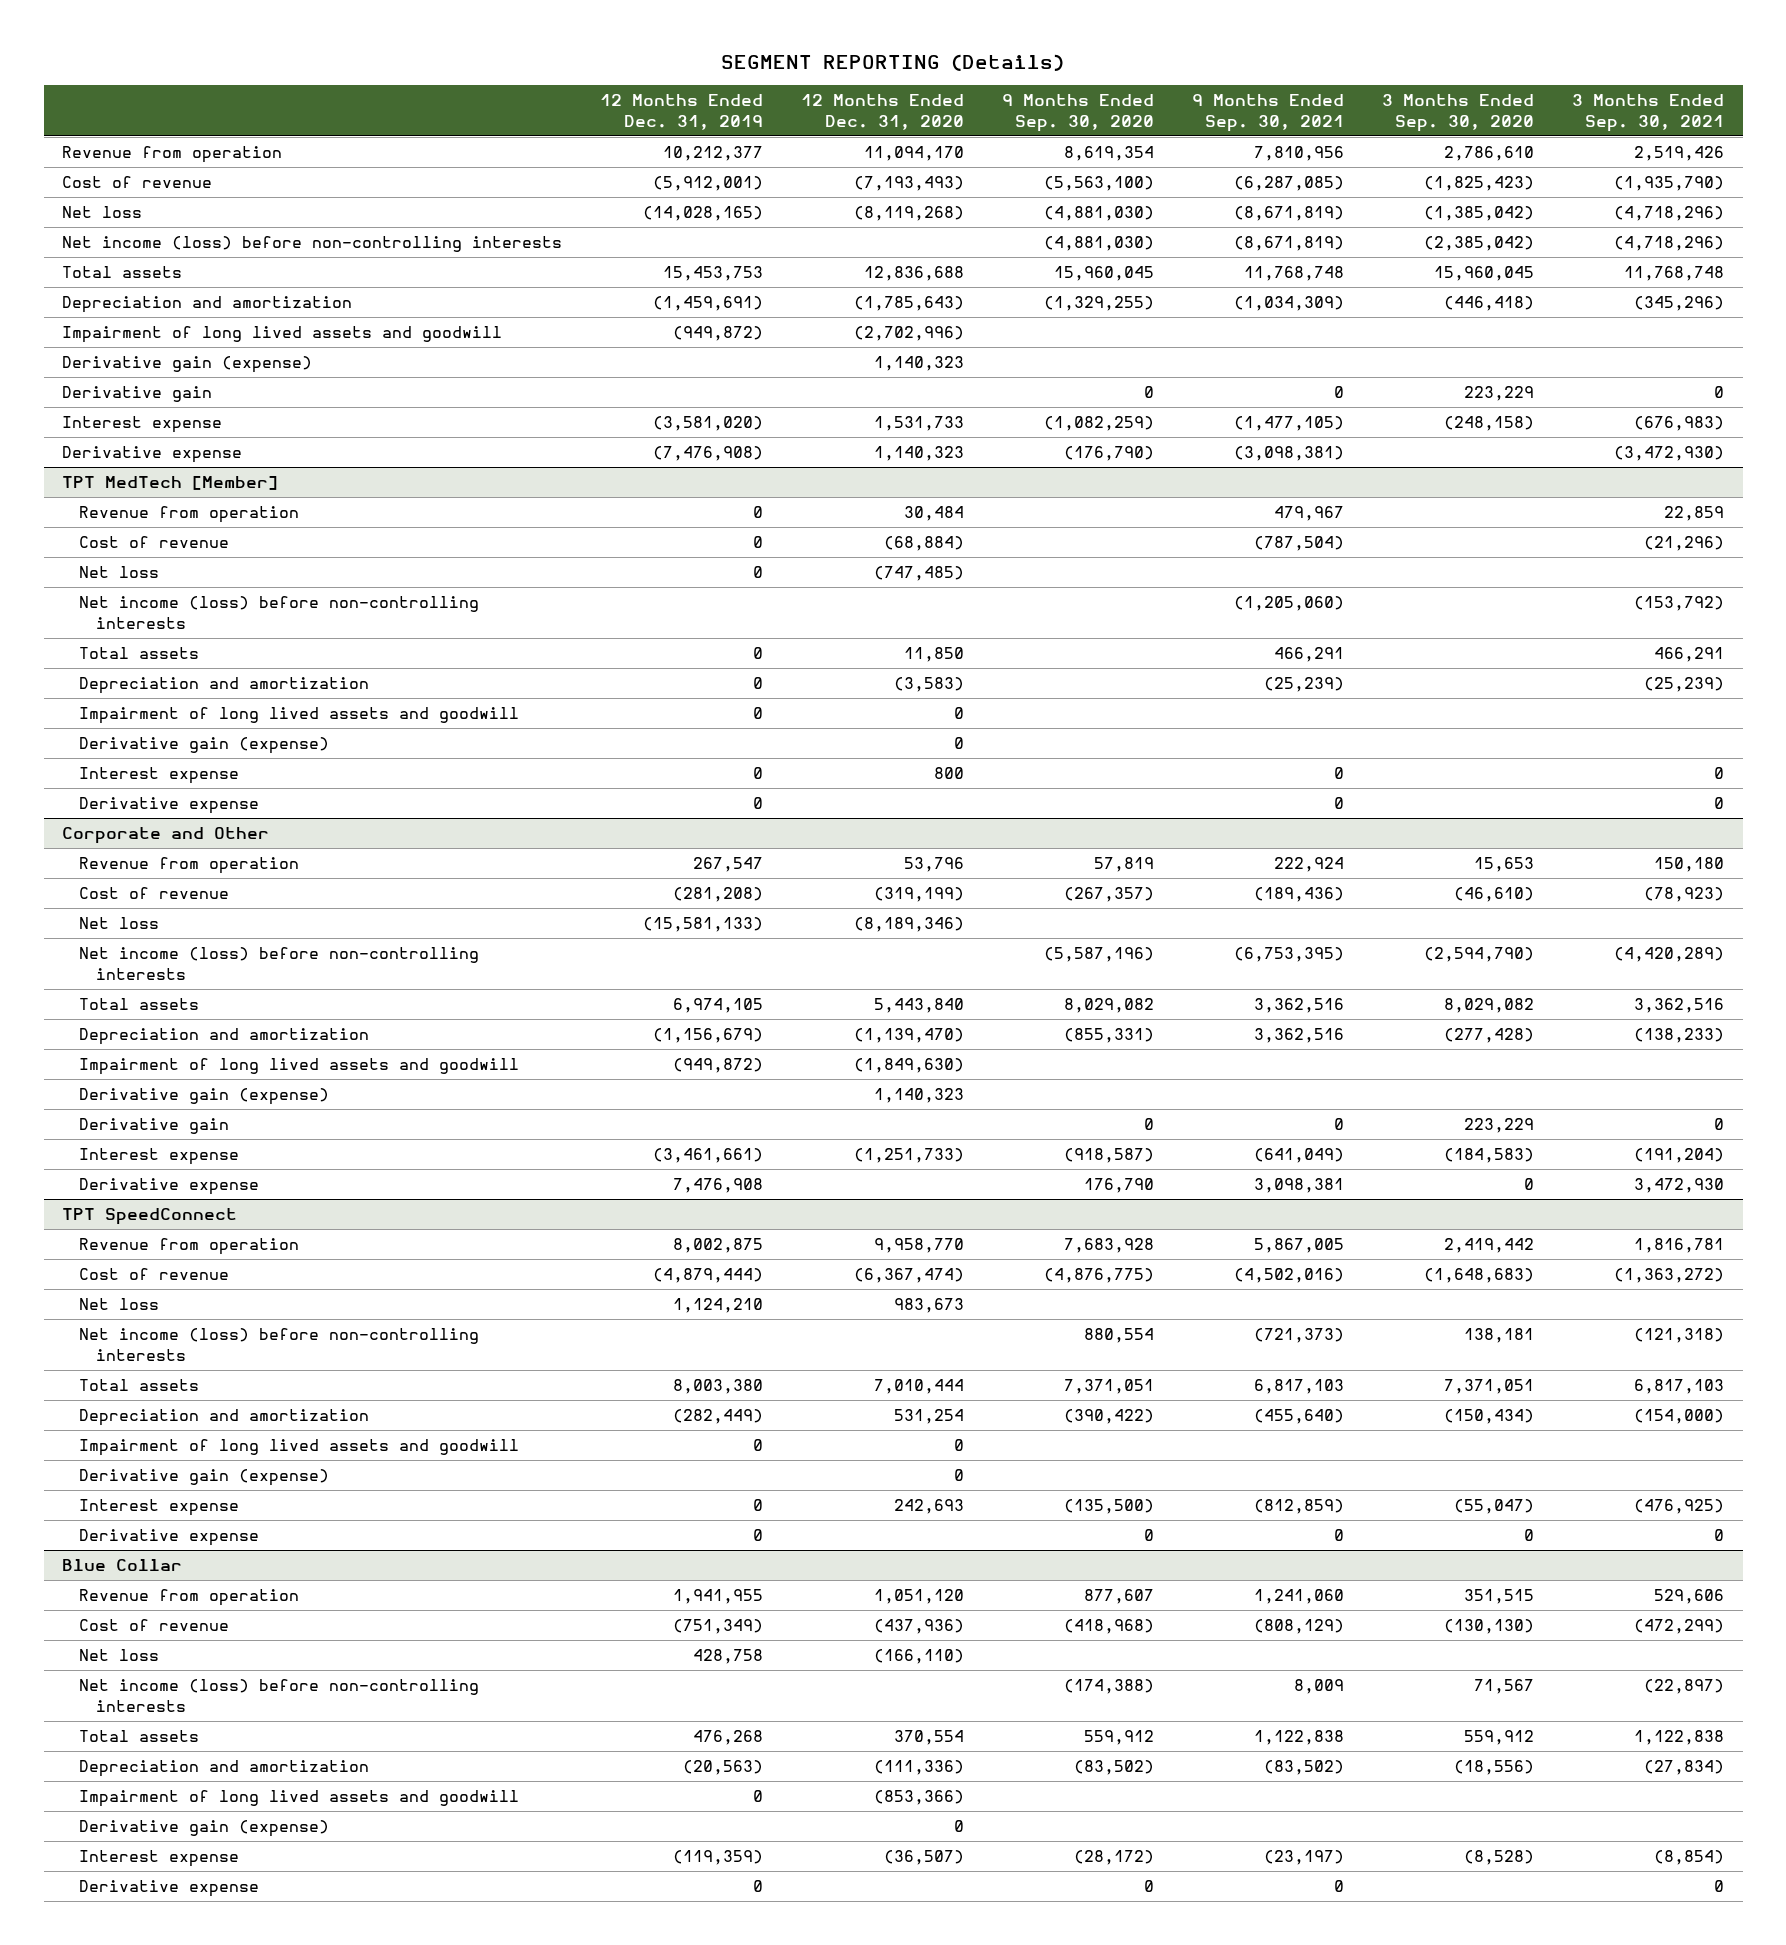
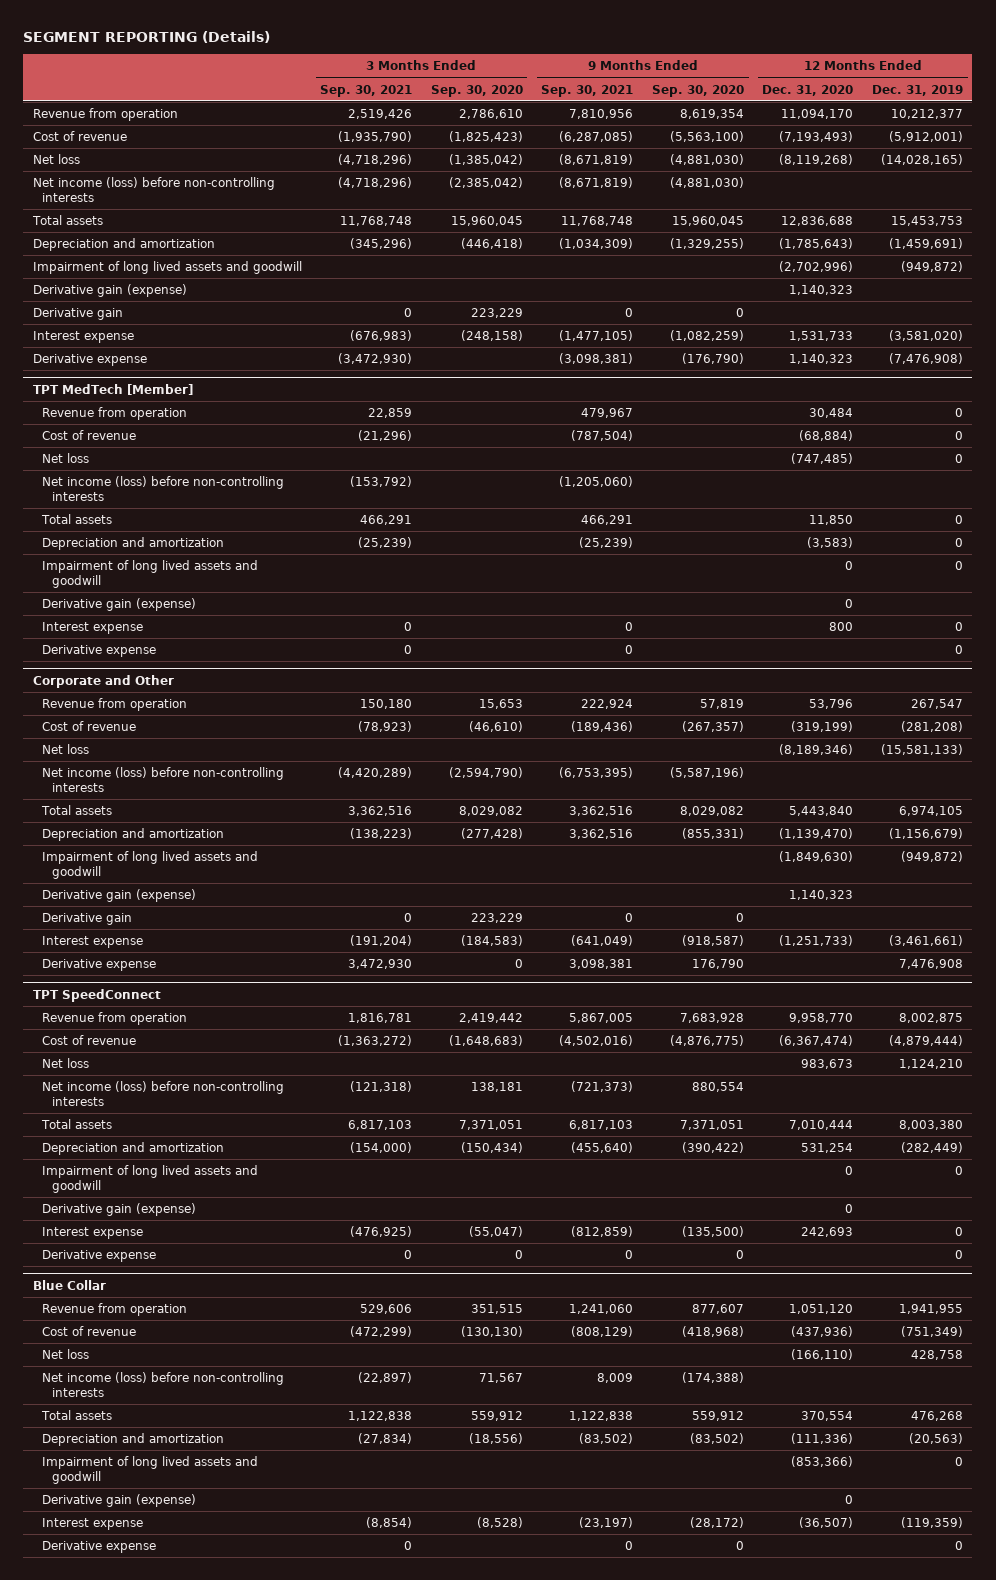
[1633,1028,1724,1044] (138,233) -> [350,828,413,840] (138,223)

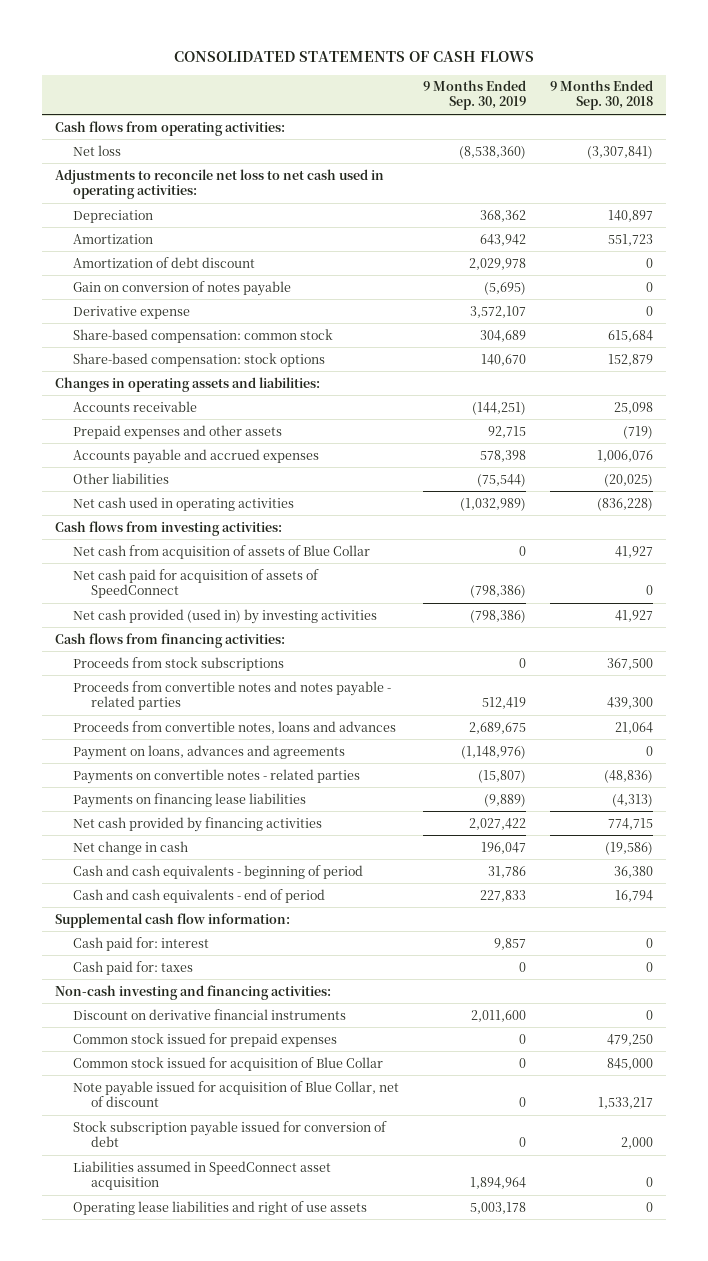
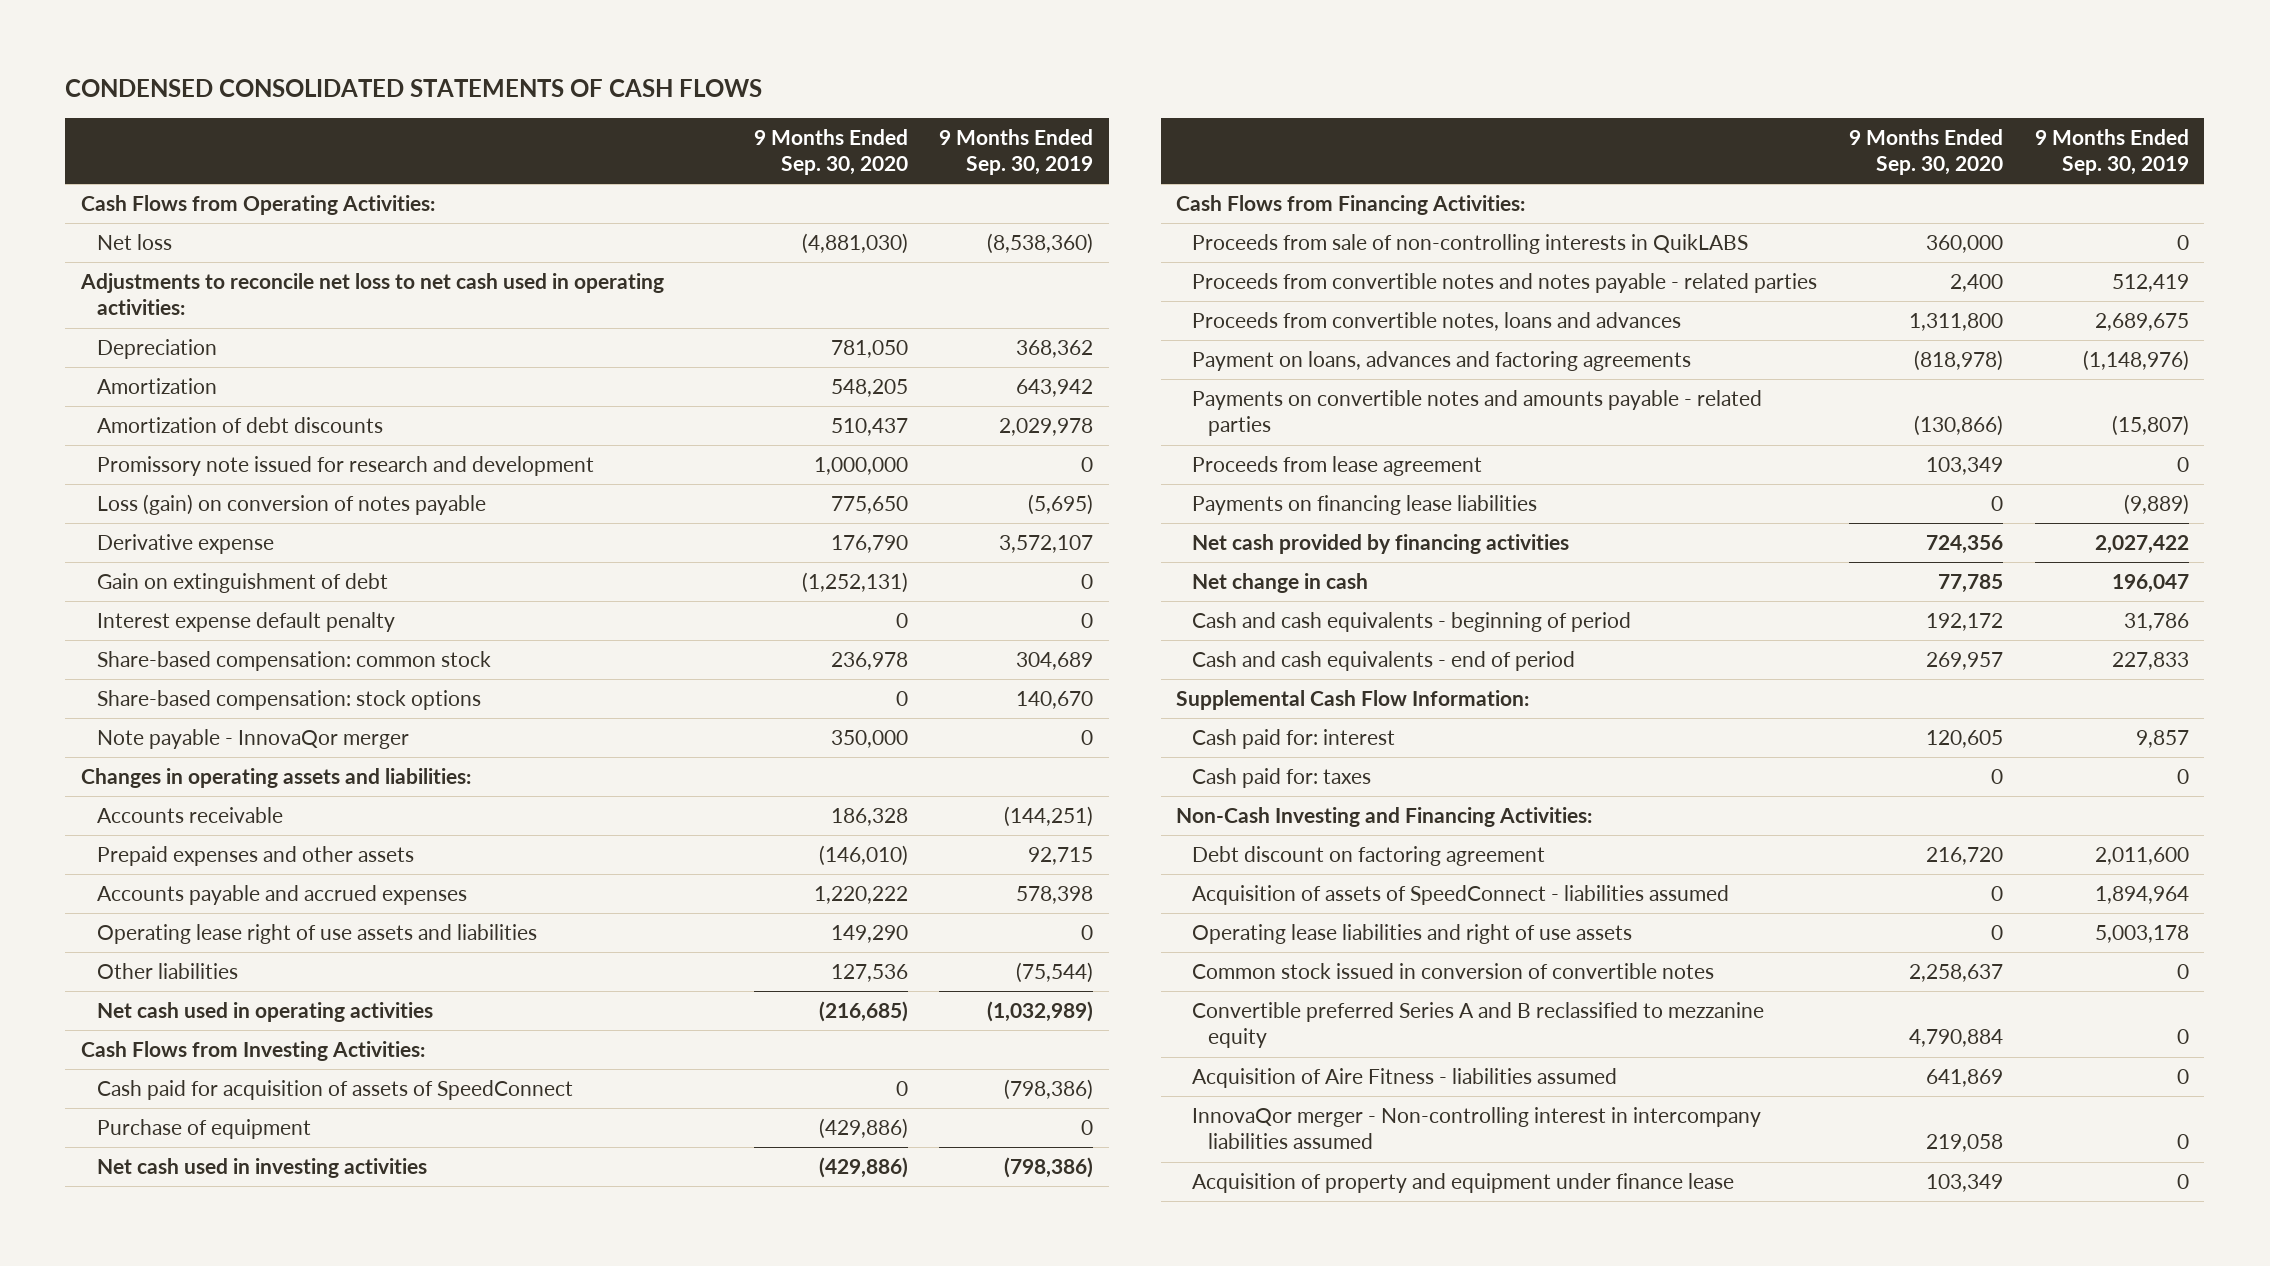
[174,50,535,62] CONSOLIDATED STATEMENTS OF CASH FLOWS -> [65,79,763,98] CONDENSED CONSOLIDATED STATEMENTS OF CASH FLOWS
[550,80,654,111] 9 Months Ended Sep. 30, 2018 -> none
none -> [753,128,908,176] 9 Months Ended Sep. 30, 2020
[54,120,285,136] Cash flows from operating activities: -> [81,194,436,215] Cash Flows from Operating Activities:
[72,256,255,268] Amortization of debt discount -> [96,416,383,433] Amortization of debt discounts
none -> [96,455,594,476] Promissory note issued for research and development
[72,280,291,296] Gain on conversion of notes payable -> [96,493,486,515] Loss (gain) on conversion of notes payable
none -> [96,572,388,593] Gain on extinguishment of debt
none -> [96,611,395,632] Interest expense default penalty
none -> [96,728,409,749] Note payable - InnovaQor merger
none -> [96,923,537,944] Operating lease right of use assets and liabilities
[72,544,370,559] Net cash from acquisition of assets of Blue Collar -> none
[72,656,284,671] Proceeds from stock subscriptions -> none
[54,520,282,536] Cash flows from investing activities: -> [81,1040,426,1061] Cash Flows from Investing Activities:
[72,568,319,598] Net cash paid for acquisition of assets of SpeedConnect -> [96,1079,573,1100] Cash paid for acquisition of assets of SpeedConnect
none -> [96,1118,311,1139] Purchase of equipment
[72,608,377,624] Net cash provided (used in) by investing activities -> [96,1157,427,1178] Net cash used in investing activities
[54,632,285,648] Cash flows from financing activities: -> [1176,194,1526,215] Cash Flows from Financing Activities:
none -> [1192,233,1749,254] Proceeds from sale of non-controlling interests in QuikLABS
[72,744,345,760] Payment on loans, advances and agreements -> [1192,350,1692,371] Payment on loans, advances and factoring agreements
[72,768,360,784] Payments on convertible notes - related parties -> [1192,389,1763,437] Payments on convertible notes and amounts payable - related parties
none -> [1192,455,1483,476] Proceeds from lease agreement
[54,912,290,928] Supplemental cash flow information: -> [1176,689,1530,710] Supplemental Cash Flow Information:
[72,1032,337,1047] Common stock issued for prepaid expenses -> none
[72,1056,383,1071] Common stock issued for acquisition of Blue Collar -> none
[72,1080,399,1107] Note payable issued for acquisition of Blue Collar, net of discount -> none
[72,1120,387,1147] Stock subscription payable issued for conversion of debt -> none
[54,984,331,1000] Non-cash investing and financing activities: -> [1176,806,1593,827] Non-Cash Investing and Financing Activities:
[72,1008,346,1020] Discount on derivative financial instruments -> [1192,845,1546,866] Debt discount on factoring agreement
[72,1160,331,1190] Liabilities assumed in SpeedConnect asset acquisition -> [1192,884,1730,905] Acquisition of assets of SpeedConnect - liabilities assumed
none -> [1192,962,1715,979] Common stock issued in conversion of convertible notes
none -> [1192,1001,1765,1049] Convertible preferred Series A and B reclassified to mezzanine equity
none -> [1192,1067,1618,1088] Acquisition of Aire Fitness - liabilities assumed
none -> [1192,1106,1762,1150] InnovaQor merger - Non-controlling interest in intercompany liabilities assumed
none -> [1192,1172,1735,1193] Acquisition of property and equipment under finance lease

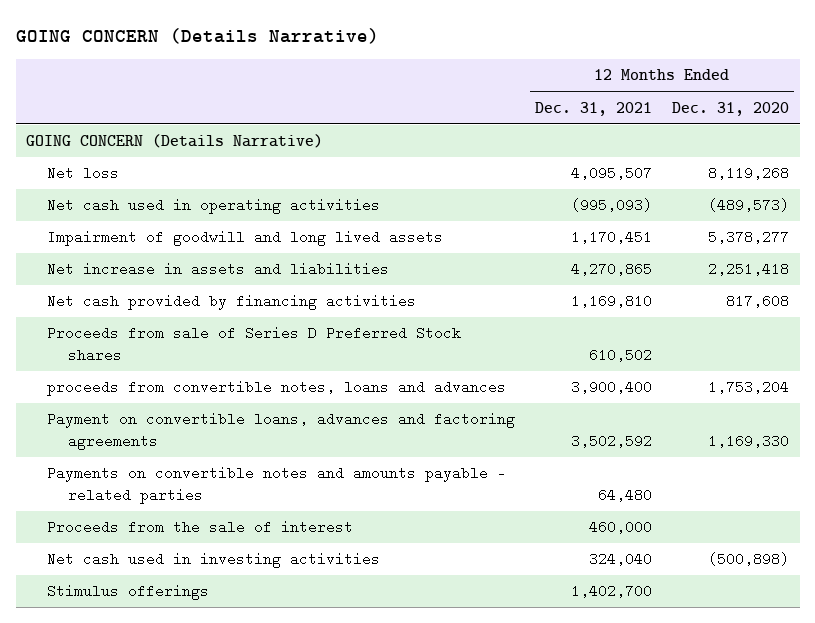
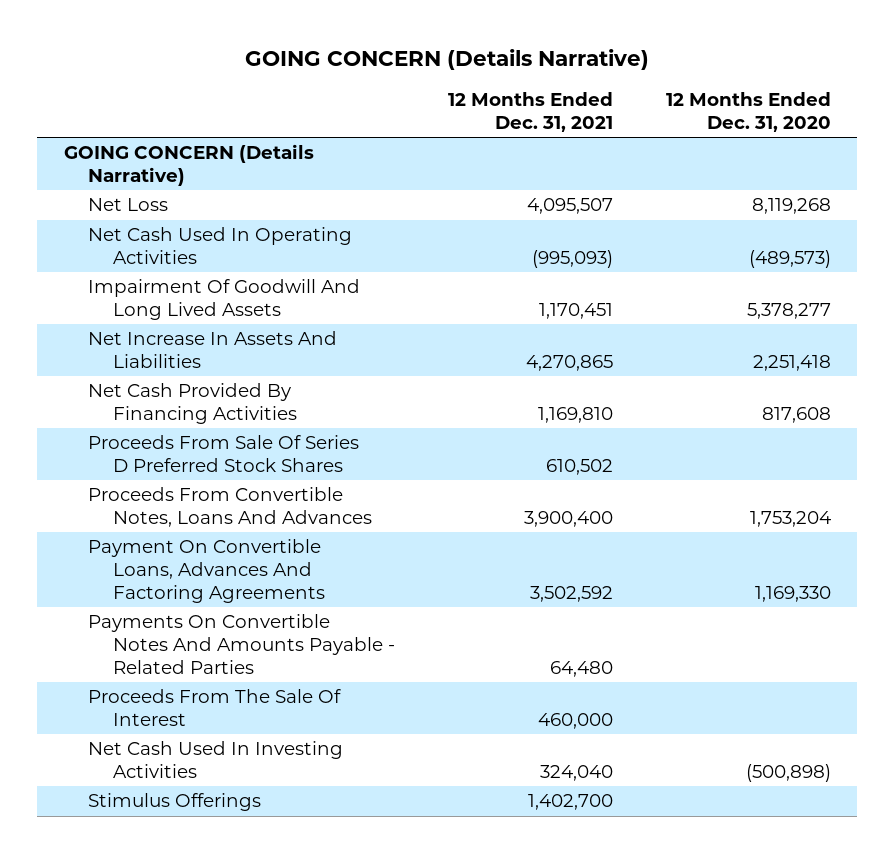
[46,166,119,181] Net loss -> [88,198,169,212] Net Loss
[46,198,380,215] Net cash used in operating activities -> [88,227,353,264] Net Cash Used In Operating Activities
[46,230,443,247] Impairment of goodwill and long lived assets -> [88,279,361,320] Impairment Of Goodwill And Long Lived Assets
[46,262,389,277] Net increase in assets and liabilities -> [88,331,338,368] Net Increase In Assets And Liabilities
[46,294,416,311] Net cash provided by financing activities -> [88,383,297,424] Net Cash Provided By Financing Activities
[46,326,461,362] Proceeds from sale of Series D Preferred Stock shares -> [88,435,360,472] Proceeds From Sale Of Series D Preferred Stock Shares
[46,380,506,397] proceeds from convertible notes, loans and advances -> [88,487,372,527] Proceeds From Convertible Notes, Loans And Advances
[46,412,515,450] Payment on convertible loans, advances and factoring agreements -> [88,539,325,603] Payment On Convertible Loans, Advances And Factoring Agreements
[46,466,506,504] Payments on convertible notes and amounts payable - related parties -> [88,614,395,674] Payments On Convertible Notes And Amounts Payable - Related Parties
[46,520,353,535] Proceeds from the sale of interest -> [88,689,342,726] Proceeds From The Sale Of Interest
[46,552,380,569] Net cash used in investing activities -> [88,741,344,778] Net Cash Used In Investing Activities
[46,584,209,601] Stimulus offerings -> [88,793,262,812] Stimulus Offerings

